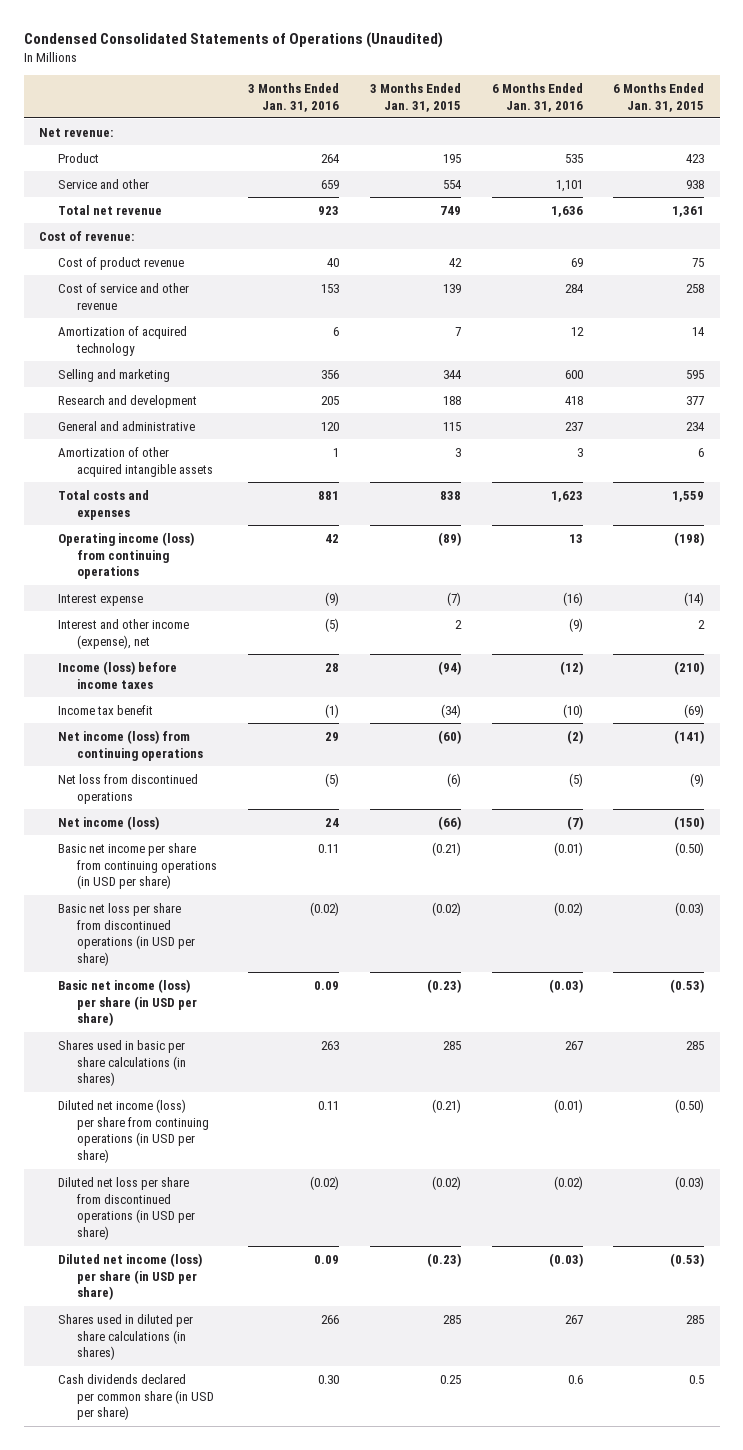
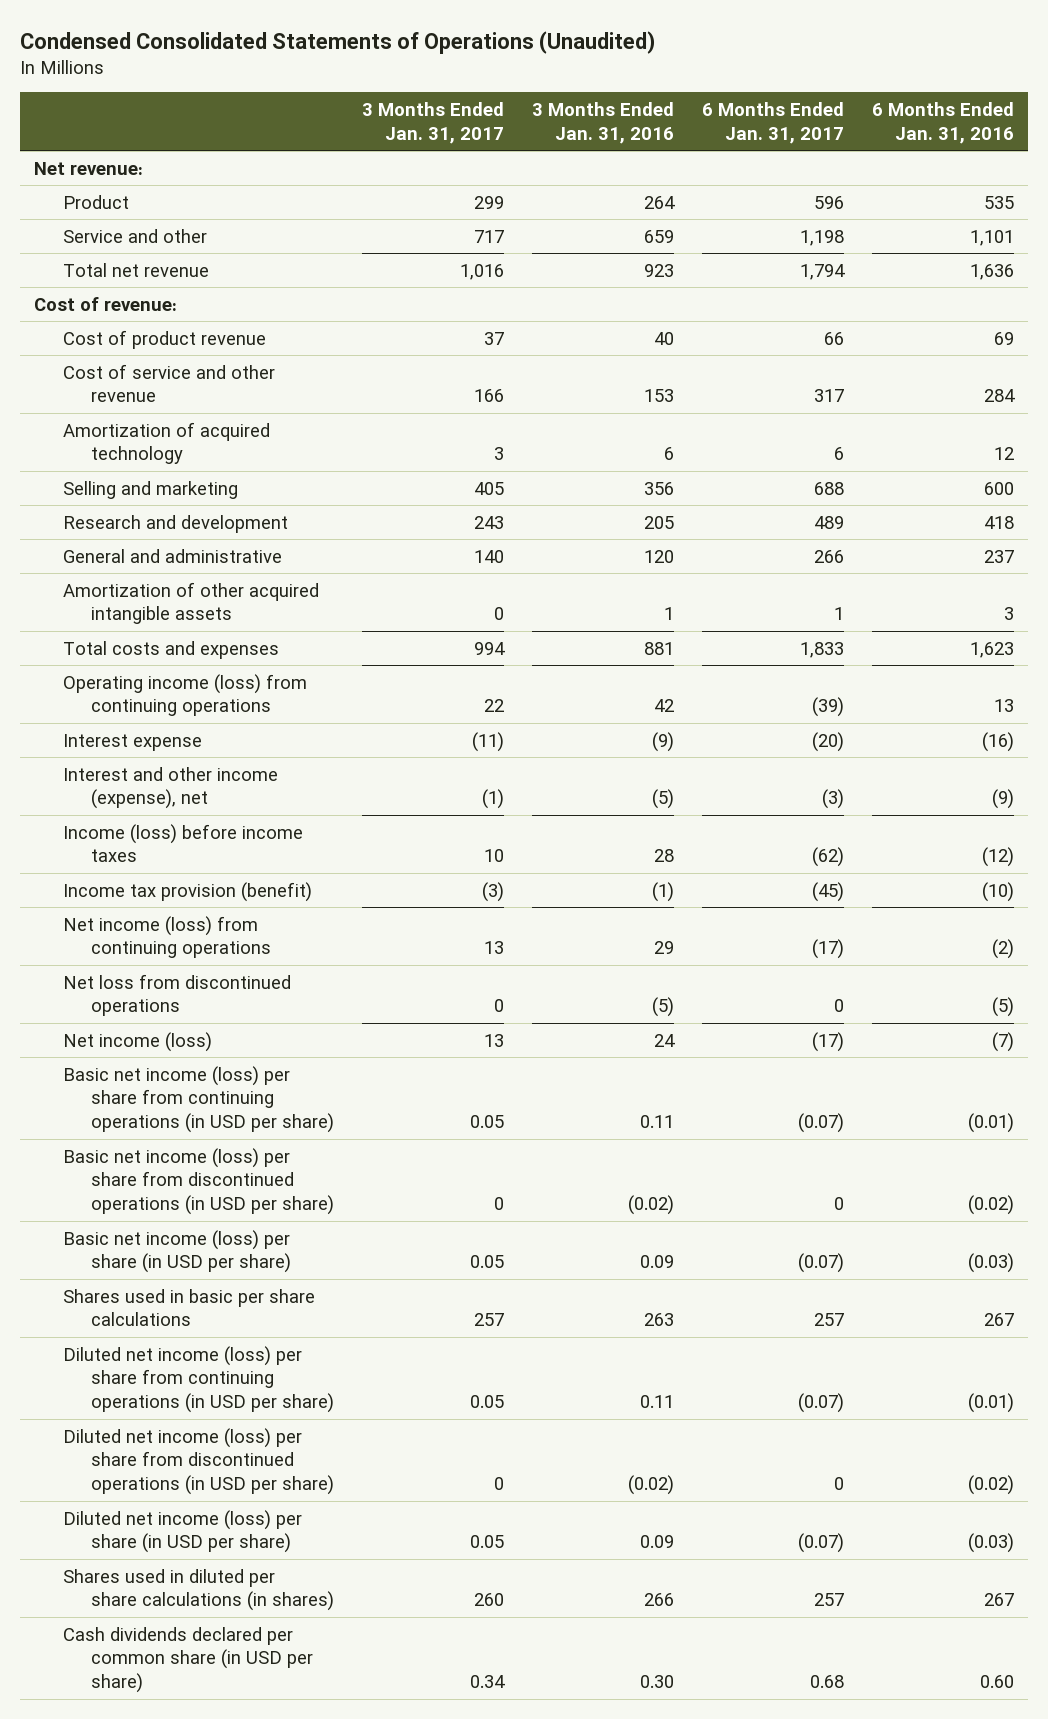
[369,82,461,112] 3 Months Ended Jan. 31, 2015 -> none
[613,82,705,112] 6 Months Ended Jan. 31, 2015 -> none
none -> [362,101,505,144] 3 Months Ended Jan. 31, 2017
none -> [702,101,845,144] 6 Months Ended Jan. 31, 2017
[58,704,154,715] Income tax benefit -> [62,881,312,902] Income tax provision (benefit)
[58,842,218,890] Basic net income per share from continuing operations (in USD per share) -> [62,1065,335,1134] Basic net income (loss) per share from continuing operations (in USD per share)
[58,902,196,967] Basic net loss per share from discontinued operations (in USD per share) -> [62,1147,335,1216] Basic net income (loss) per share from discontinued operations (in USD per share)
[58,1039,187,1087] Shares used in basic per share calculations (in shares) -> [62,1288,315,1327] Shares used in basic per share calculations
[58,1176,196,1241] Diluted net loss per share from discontinued operations (in USD per share) -> [62,1427,335,1496] Diluted net income (loss) per share from discontinued operations (in USD per share)
[567,1374,583,1384] 0.6 -> [980,1675,1015,1689] 0.60

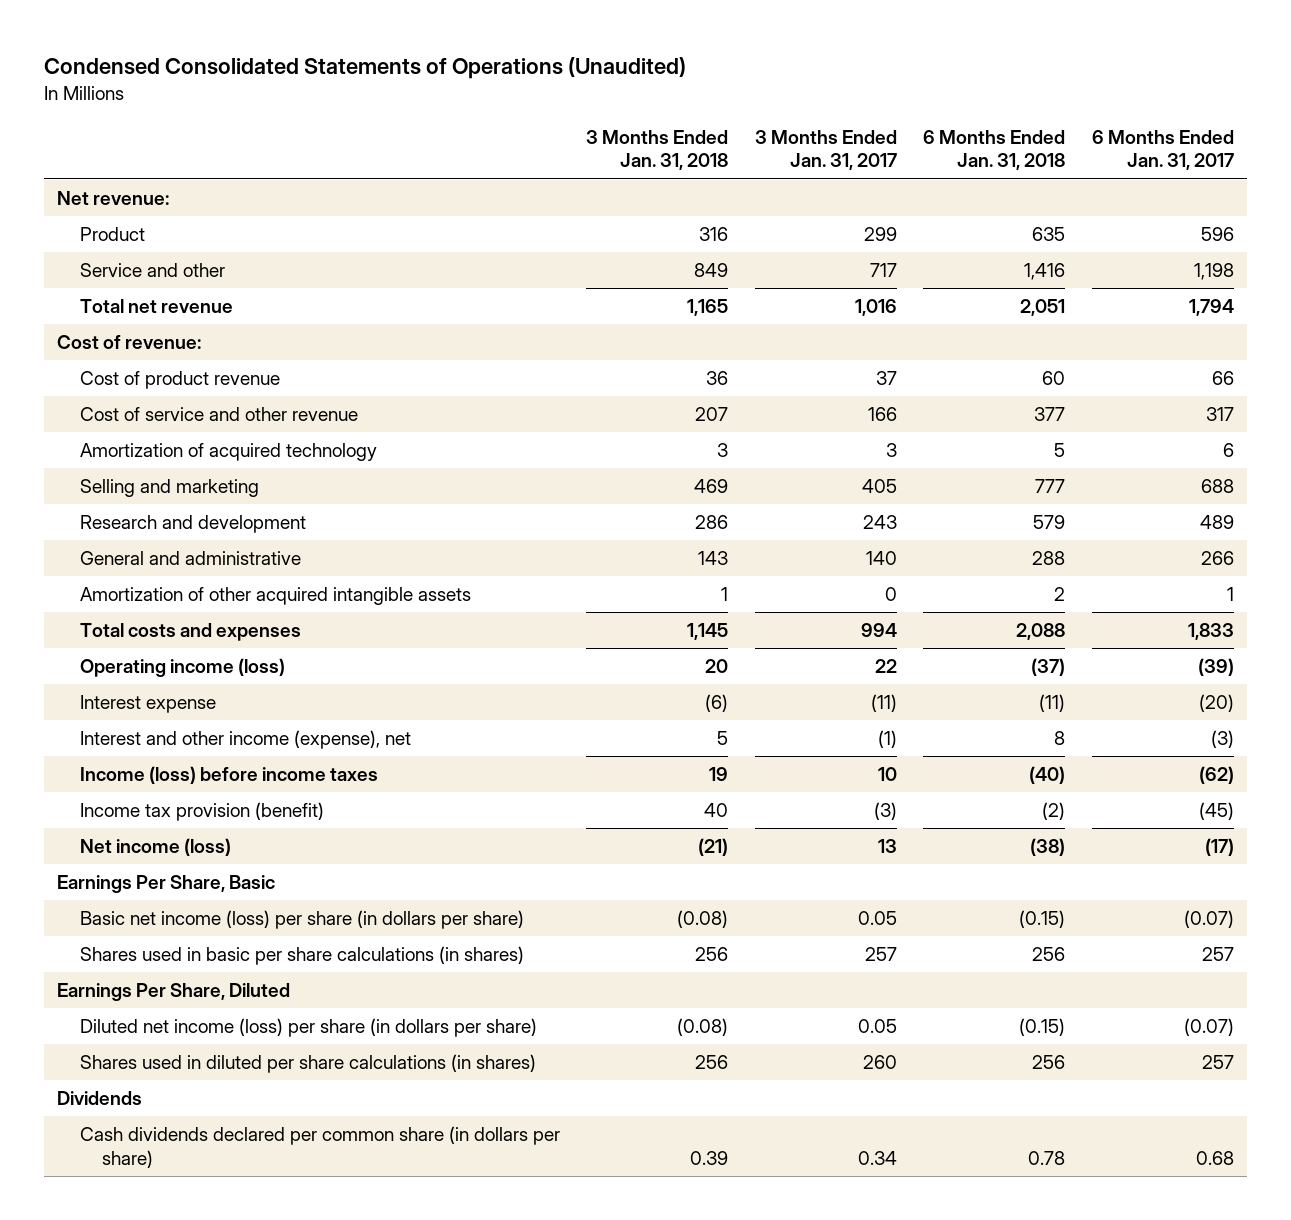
[532,101,675,144] 3 Months Ended Jan. 31, 2016 -> none
[872,101,1015,144] 6 Months Ended Jan. 31, 2016 -> none
none -> [586,130,729,171] 3 Months Ended Jan. 31, 2018
none -> [923,130,1066,171] 6 Months Ended Jan. 31, 2018
[62,673,307,717] Operating income (loss) from continuing operations -> [79,658,285,678] Operating income (loss)
[62,915,272,959] Net income (loss) from continuing operations -> none
[62,973,291,1017] Net loss from discontinued operations -> none
[62,1065,335,1134] Basic net income (loss) per share from continuing operations (in USD per share) -> none
[62,1147,335,1216] Basic net income (loss) per share from discontinued operations (in USD per share) -> none
[62,1345,335,1414] Diluted net income (loss) per share from continuing operations (in USD per share) -> none
[62,1427,335,1496] Diluted net income (loss) per share from discontinued operations (in USD per share) -> none
none -> [57,875,276,894] Earnings Per Share, Basic
[62,1229,292,1274] Basic net income (loss) per share (in USD per share) -> [79,910,524,930] Basic net income (loss) per share (in dollars per share)
[62,1288,315,1327] Shares used in basic per share calculations -> [79,946,524,966] Shares used in basic per share calculations (in shares)
none -> [57,983,291,1002] Earnings Per Share, Diluted
[62,1509,302,1554] Diluted net income (loss) per share (in USD per share) -> [79,1018,537,1038] Diluted net income (loss) per share (in dollars per share)
none -> [57,1091,143,1106] Dividends
[62,1626,314,1694] Cash dividends declared per common share (in USD per share) -> [79,1126,560,1168] Cash dividends declared per common share (in dollars per share)

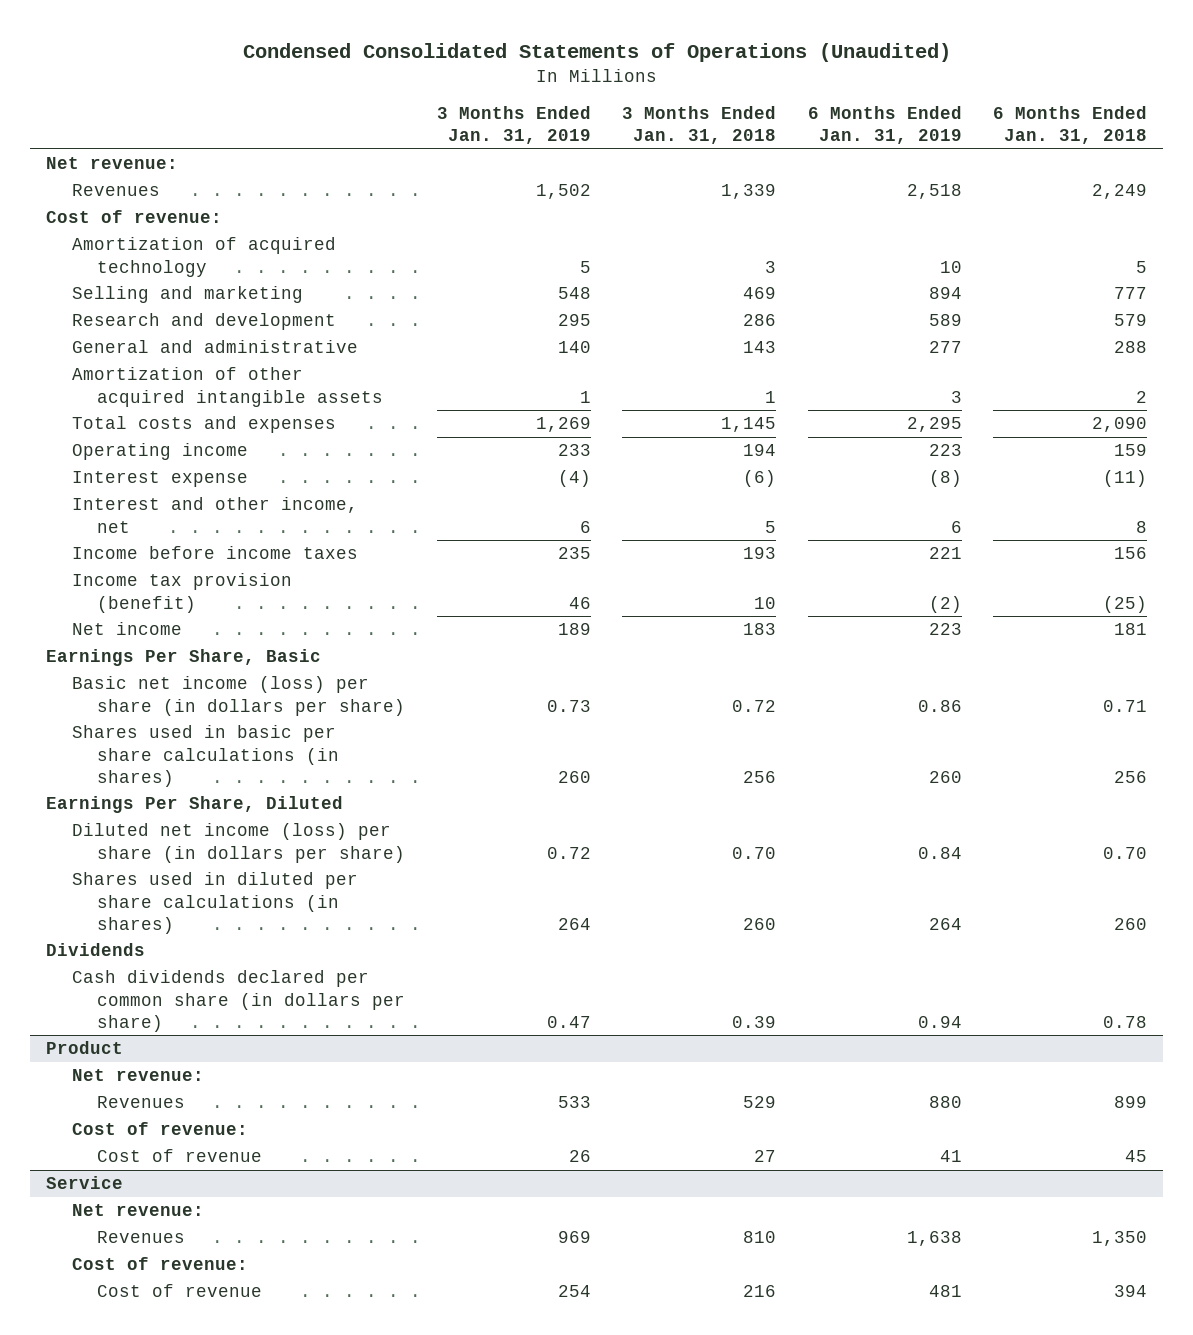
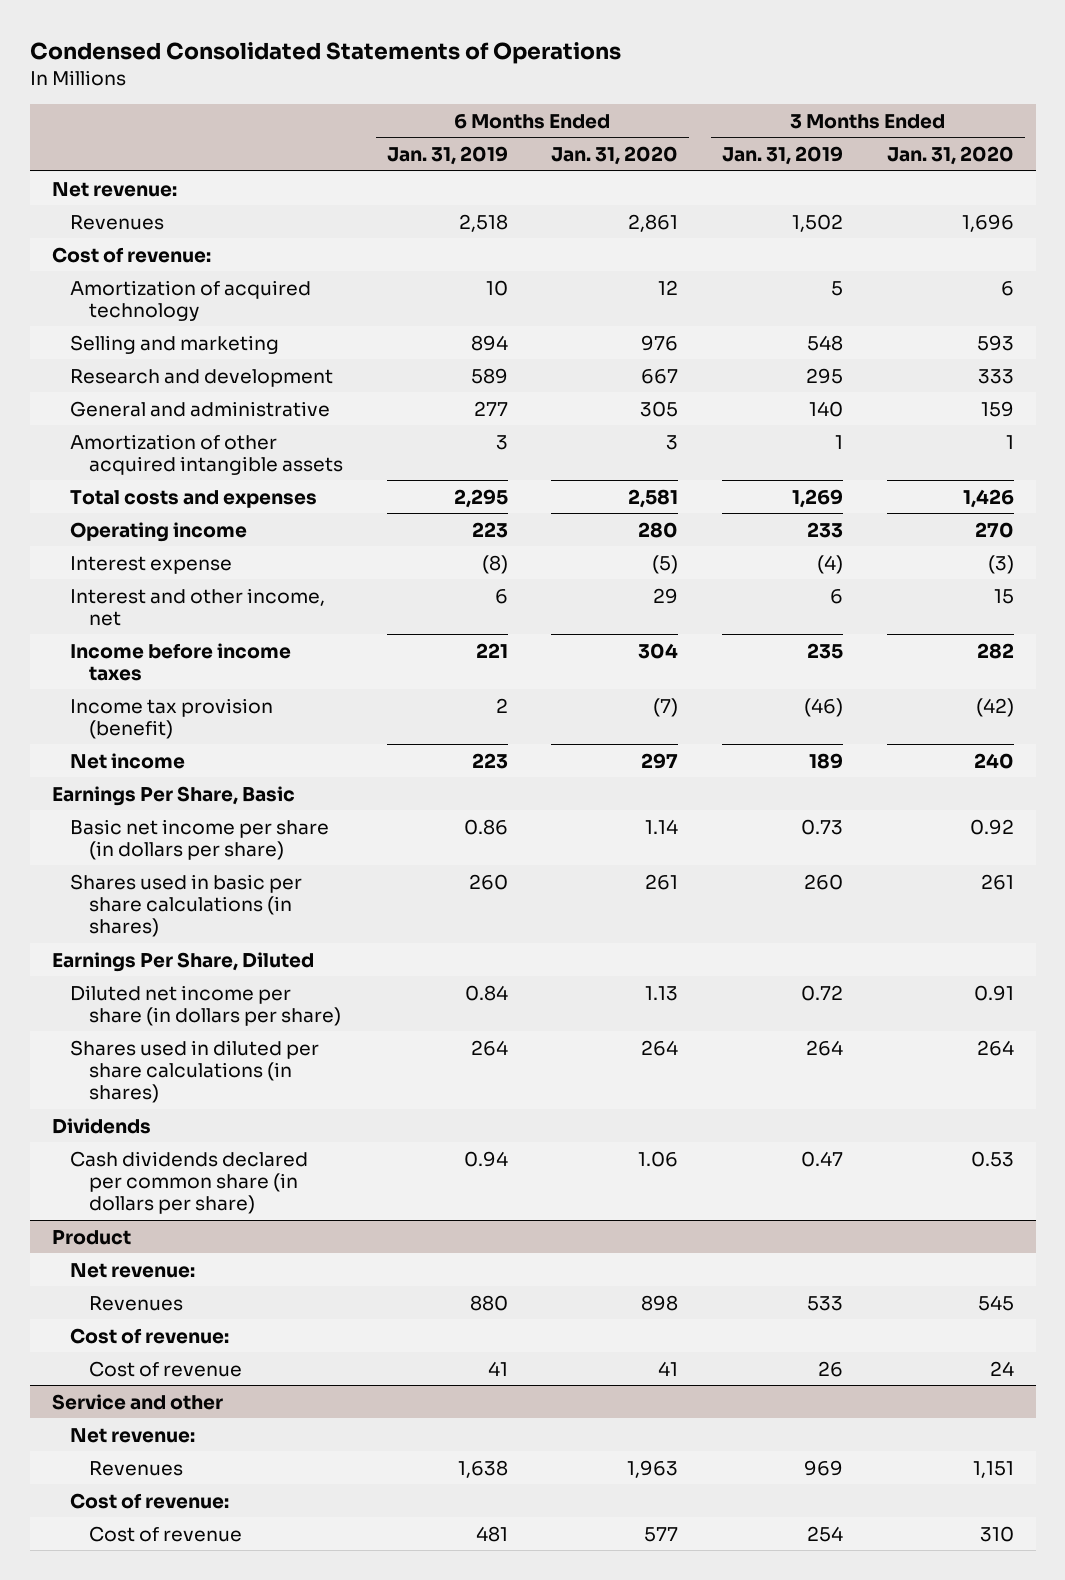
[242,42,951,62] Condensed Consolidated Statements of Operations (Unaudited) -> [29,42,621,65] Condensed Consolidated Statements of Operations
[622,105,777,145] 3 Months Ended Jan. 31, 2018 -> none
[992,105,1147,145] 6 Months Ended Jan. 31, 2018 -> none
none -> [551,146,679,166] Jan. 31, 2020
none -> [886,146,1014,166] Jan. 31, 2020
[568,596,591,609] 46 -> [804,697,844,717] (46)
[928,595,962,613] (2) -> [495,697,508,713] 2
[71,676,406,716] Basic net income (loss) per share (in dollars per share) -> [70,818,330,860] Basic net income per share (in dollars per share)
[71,823,406,863] Diluted net income (loss) per share (in dollars per share) -> [70,984,341,1026] Diluted net income per share (in dollars per share)
[46,1176,124,1190] Service -> [51,1393,223,1410] Service and other

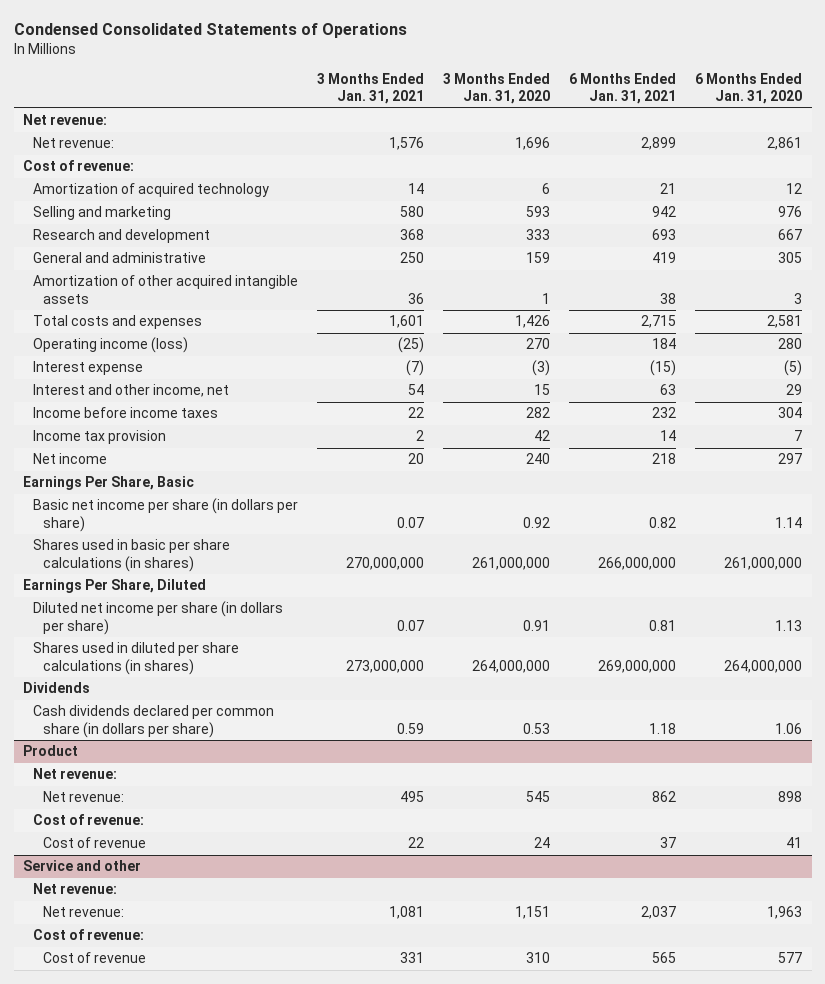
[386,146,508,166] Jan. 31, 2019 -> none
[722,146,844,166] Jan. 31, 2019 -> none
none -> [317,73,425,105] 3 Months Ended Jan. 31, 2021
none -> [569,73,677,105] 6 Months Ended Jan. 31, 2021
[70,214,165,230] Revenues -> [33,137,115,149] Net revenue:
[70,521,248,542] Operating income -> [33,337,189,354] Operating income (loss)
[70,697,274,739] Income tax provision (benefit) -> [33,430,167,445] Income tax provision
[653,697,679,717] (7) -> [794,430,803,442] 7
[975,697,1014,717] (42) -> [534,430,551,442] 42
[645,873,679,890] 261 -> [724,556,803,570] 261,000,000
[980,873,1014,890] 261 -> [472,556,551,570] 261,000,000
[641,1039,679,1056] 264 -> [724,659,803,673] 264,000,000
[976,1039,1014,1056] 264 -> [472,659,551,673] 264,000,000
[88,1295,183,1311] Revenues -> [43,791,125,803] Net revenue:
[88,1460,183,1476] Revenues -> [43,906,125,918] Net revenue:

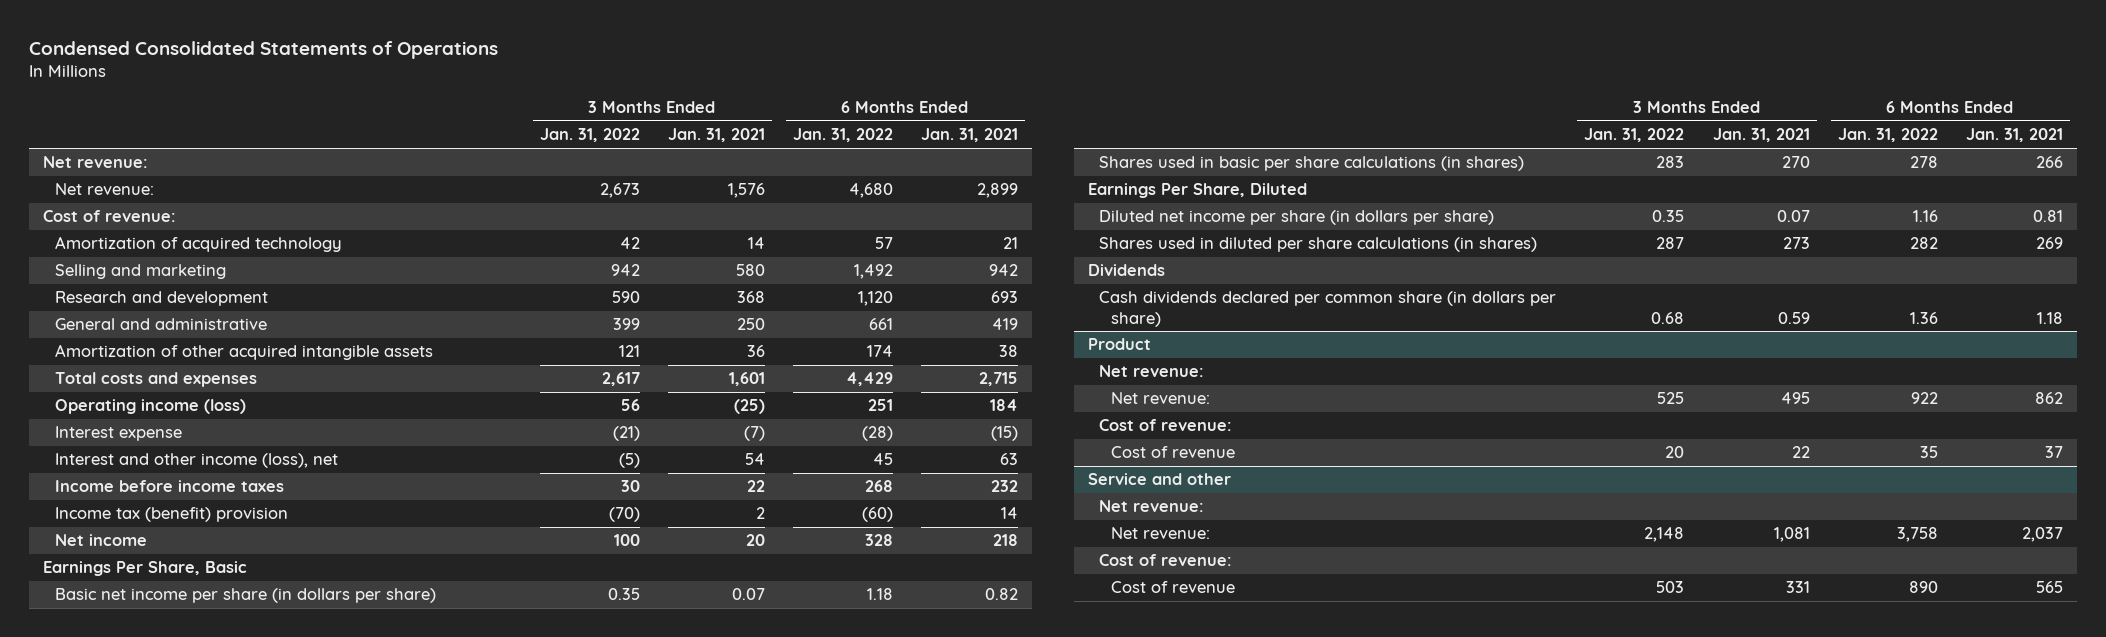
[443,73,551,105] 3 Months Ended Jan. 31, 2020 -> none
[695,73,803,105] 6 Months Ended Jan. 31, 2020 -> none
none -> [539,128,640,143] Jan. 31, 2022
none -> [792,128,893,143] Jan. 31, 2022
[33,384,230,398] Interest and other income, net -> [54,453,338,469] Interest and other income (loss), net
[33,430,167,445] Income tax provision -> [54,507,288,523] Income tax (benefit) provision
[346,556,425,570] 270,000,000 -> [1781,156,1810,169] 270
[598,556,677,570] 266,000,000 -> [2035,156,2063,169] 266
[346,659,425,673] 273,000,000 -> [1782,237,1810,250] 273
[598,659,677,673] 269,000,000 -> [2035,237,2063,250] 269

